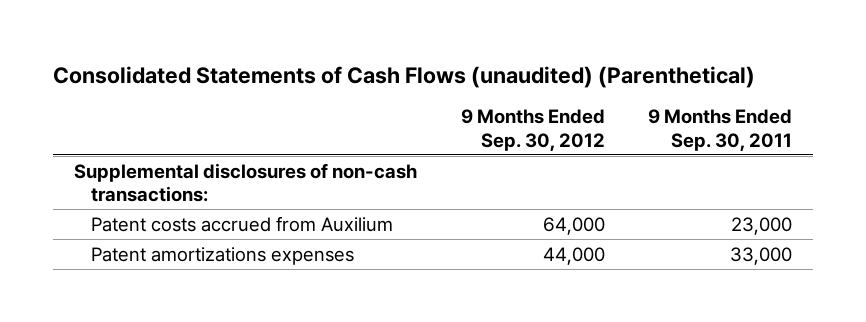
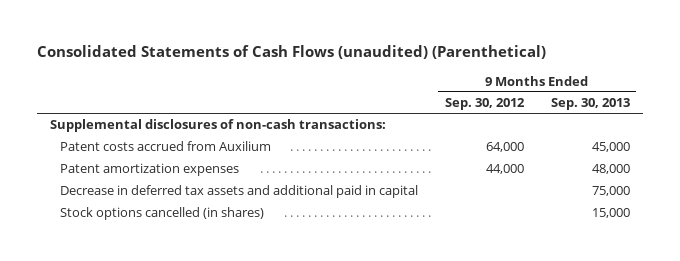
[647,109,792,151] 9 Months Ended Sep. 30, 2011 -> none
none -> [550,98,630,111] Sep. 30, 2013
[91,246,355,265] Patent amortizations expenses -> [59,163,239,177] Patent amortization expenses
none -> [59,185,418,199] Decrease in deferred tax assets and additional paid in capital
none -> [59,207,264,221] Stock options cancelled (in shares)

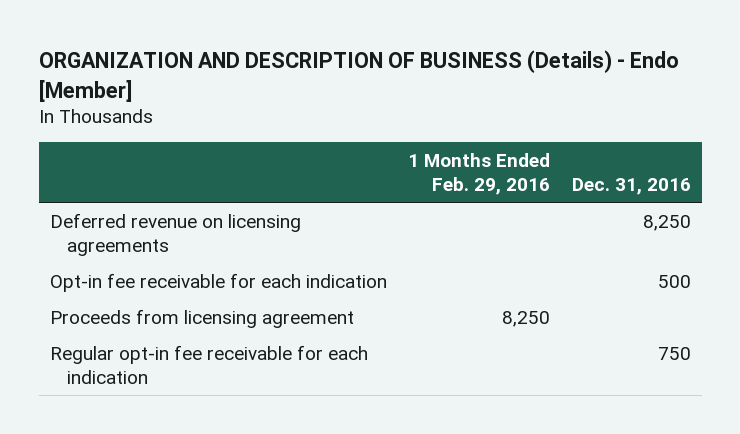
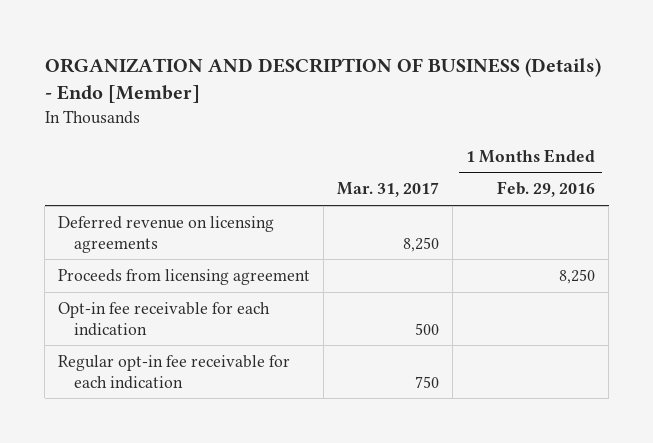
[571,178,691,196] Dec. 31, 2016 -> none
none -> [337,182,440,198] Mar. 31, 2017
[49,272,387,292] Opt-in fee receivable for each indication -> [58,301,271,336] Opt-in fee receivable for each indication

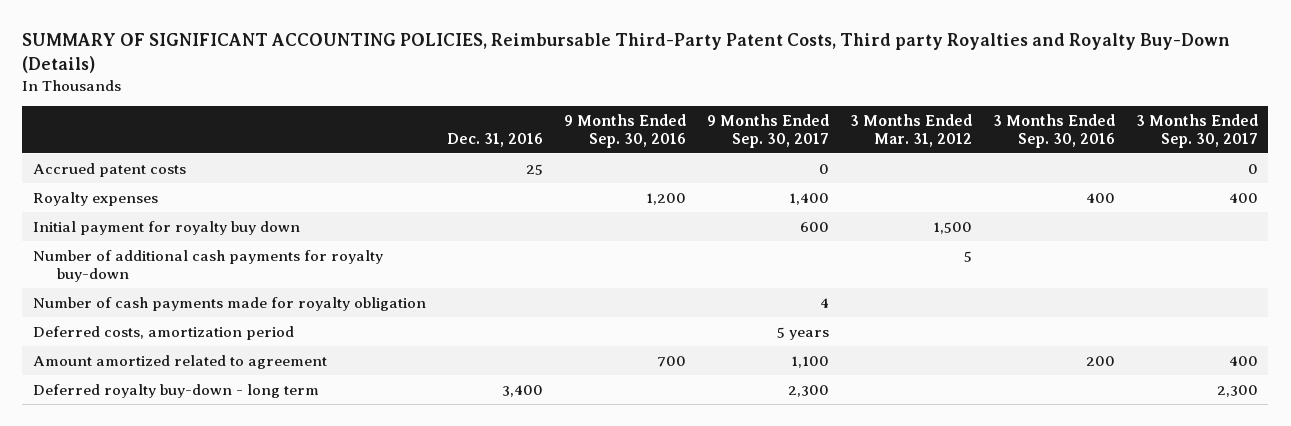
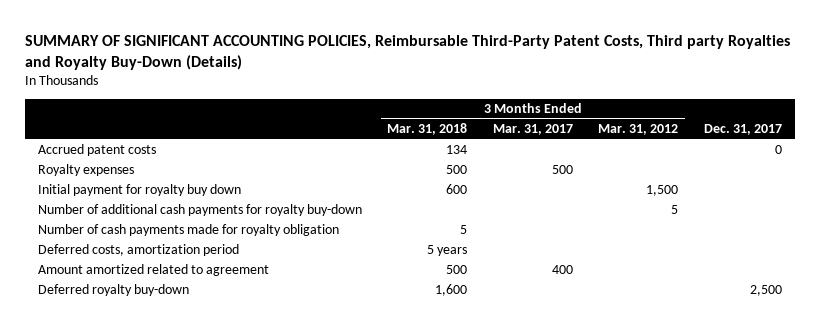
[446,132,543,147] Dec. 31, 2016 -> none
[563,113,686,148] 9 Months Ended Sep. 30, 2016 -> none
[706,113,829,148] 9 Months Ended Sep. 30, 2017 -> none
[992,113,1115,148] 3 Months Ended Sep. 30, 2016 -> none
[1135,113,1258,148] 3 Months Ended Sep. 30, 2017 -> none
none -> [387,123,468,136] Mar. 31, 2018
none -> [492,124,573,136] Mar. 31, 2017
none -> [703,124,782,136] Dec. 31, 2017
[32,383,319,398] Deferred royalty buy-down - long term -> [37,284,189,297] Deferred royalty buy-down

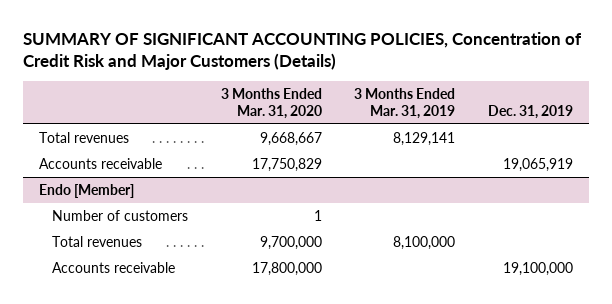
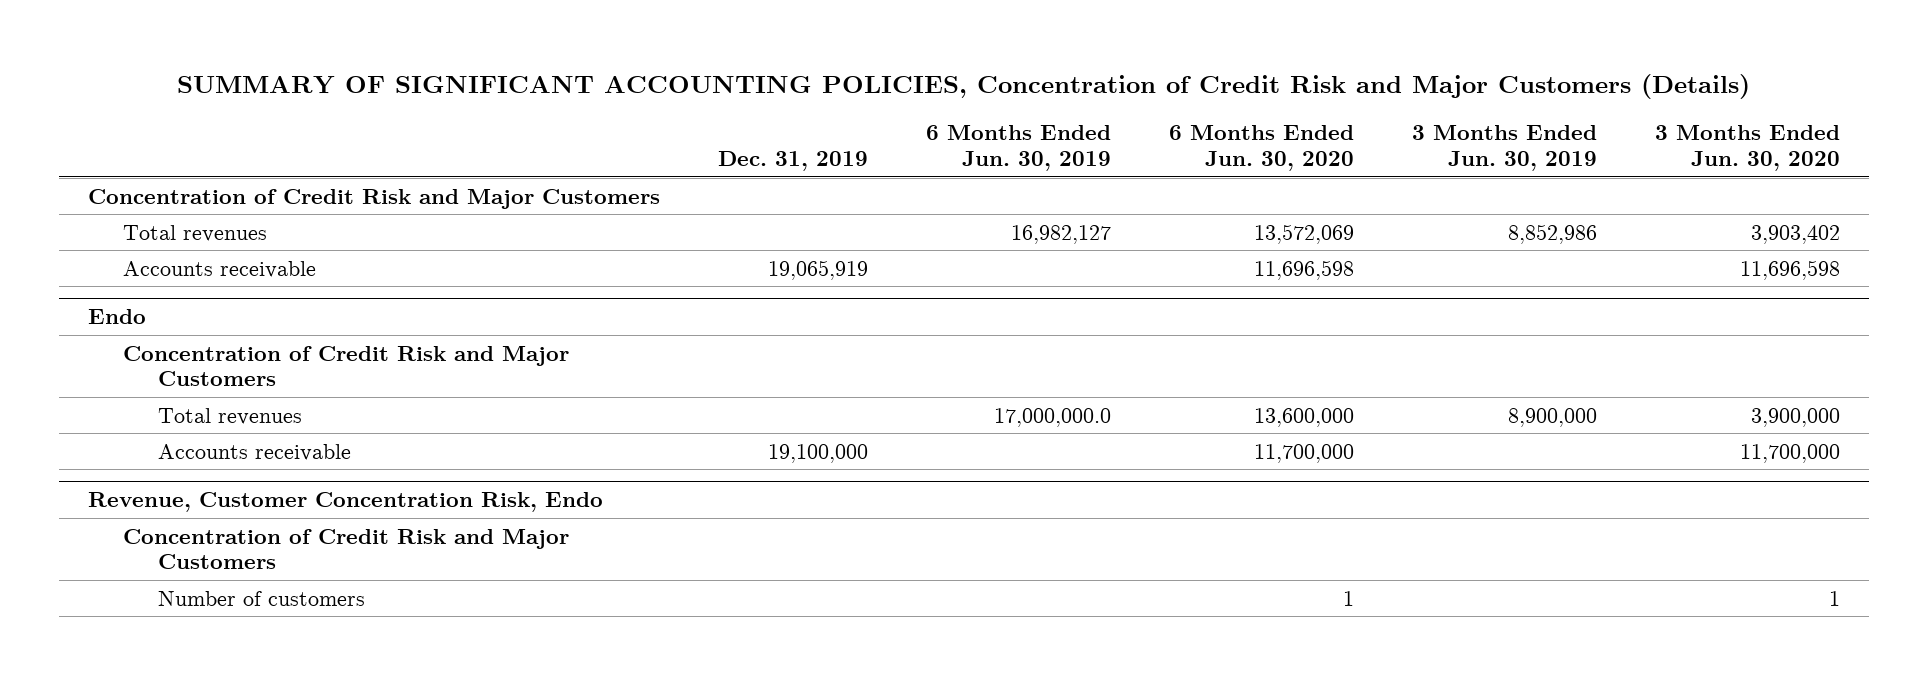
[220,88,322,119] 3 Months Ended Mar. 31, 2020 -> none
[354,88,456,119] 3 Months Ended Mar. 31, 2019 -> none
none -> [926,125,1112,171] 6 Months Ended Jun. 30, 2019
none -> [1168,125,1354,171] 6 Months Ended Jun. 30, 2020
none -> [1411,125,1597,171] 3 Months Ended Jun. 30, 2019
none -> [1654,125,1840,171] 3 Months Ended Jun. 30, 2020
none -> [88,188,661,209] Concentration of Credit Risk and Major Customers
[52,209,189,221] Number of customers -> none
[39,183,135,198] Endo [Member] -> [88,309,147,325] Endo
none -> [122,345,569,387] Concentration of Credit Risk and Major Customers
none -> [88,492,604,513] Revenue, Customer Concentration Risk, Endo
none -> [122,528,569,570] Concentration of Credit Risk and Major Customers
none -> [157,590,365,606] Number of customers

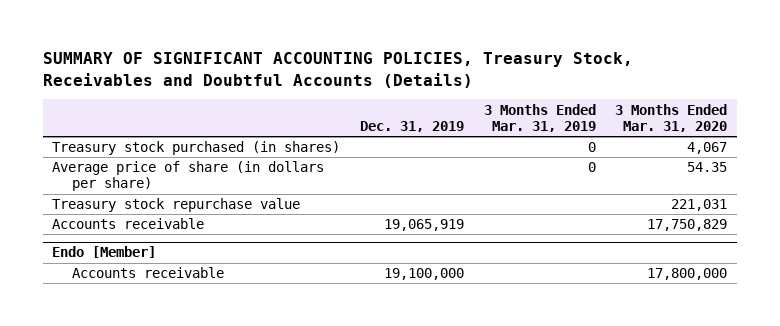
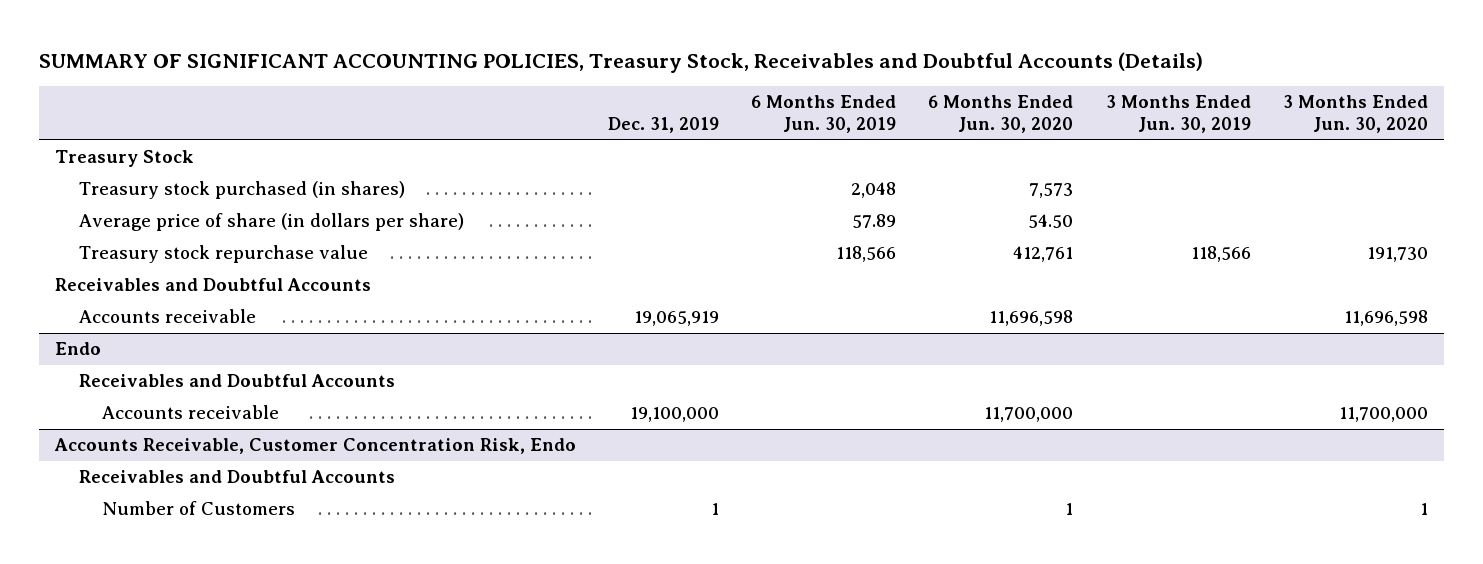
[483,103,596,132] 3 Months Ended Mar. 31, 2019 -> none
[615,103,728,132] 3 Months Ended Mar. 31, 2020 -> none
none -> [751,95,897,134] 6 Months Ended Jun. 30, 2019
none -> [928,95,1074,134] 6 Months Ended Jun. 30, 2020
none -> [1105,95,1251,134] 3 Months Ended Jun. 30, 2019
none -> [1282,95,1428,134] 3 Months Ended Jun. 30, 2020
none -> [55,150,195,168] Treasury Stock
none -> [55,278,372,292] Receivables and Doubtful Accounts
[52,246,157,259] Endo [Member] -> [55,342,102,356] Endo
none -> [78,374,395,388] Receivables and Doubtful Accounts
none -> [54,438,577,455] Accounts Receivable, Customer Concentration Risk, Endo
none -> [78,470,395,484] Receivables and Doubtful Accounts
none -> [102,501,296,516] Number of Customers

